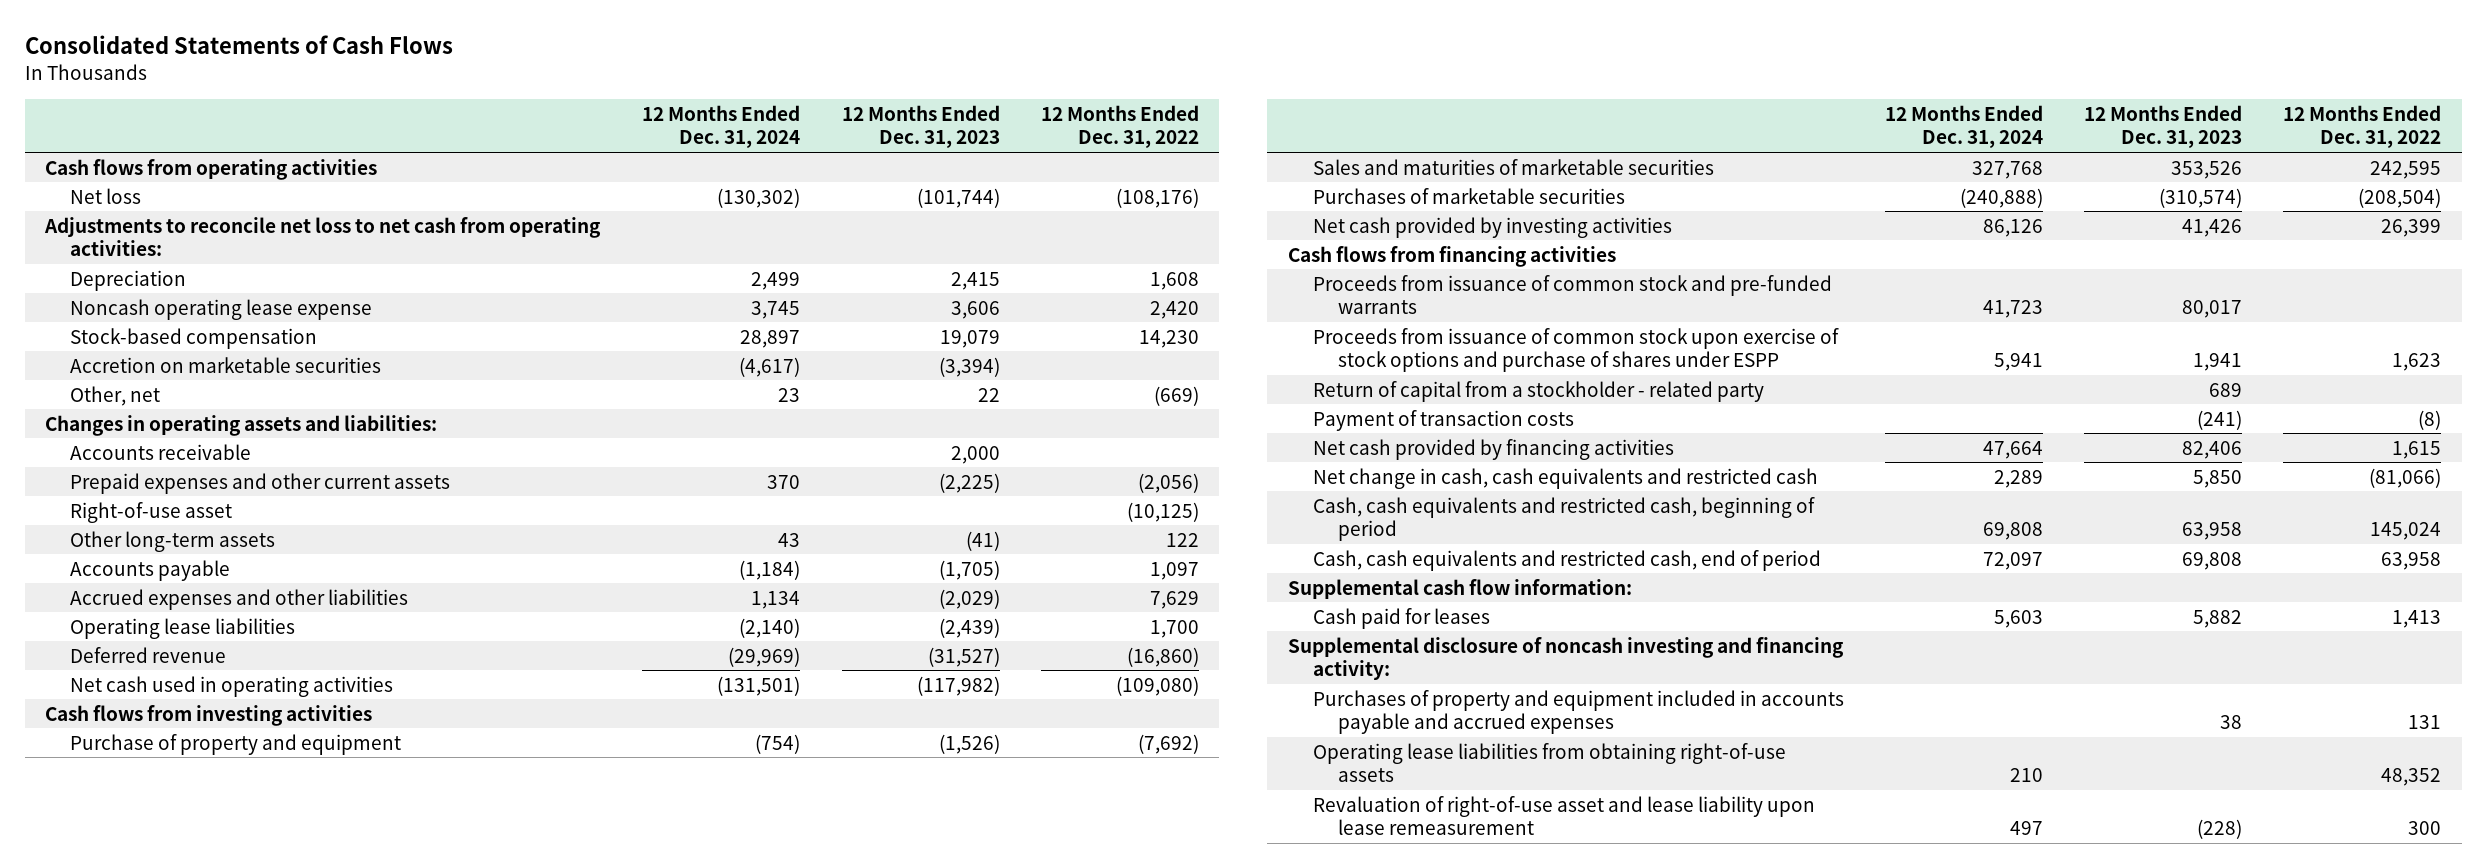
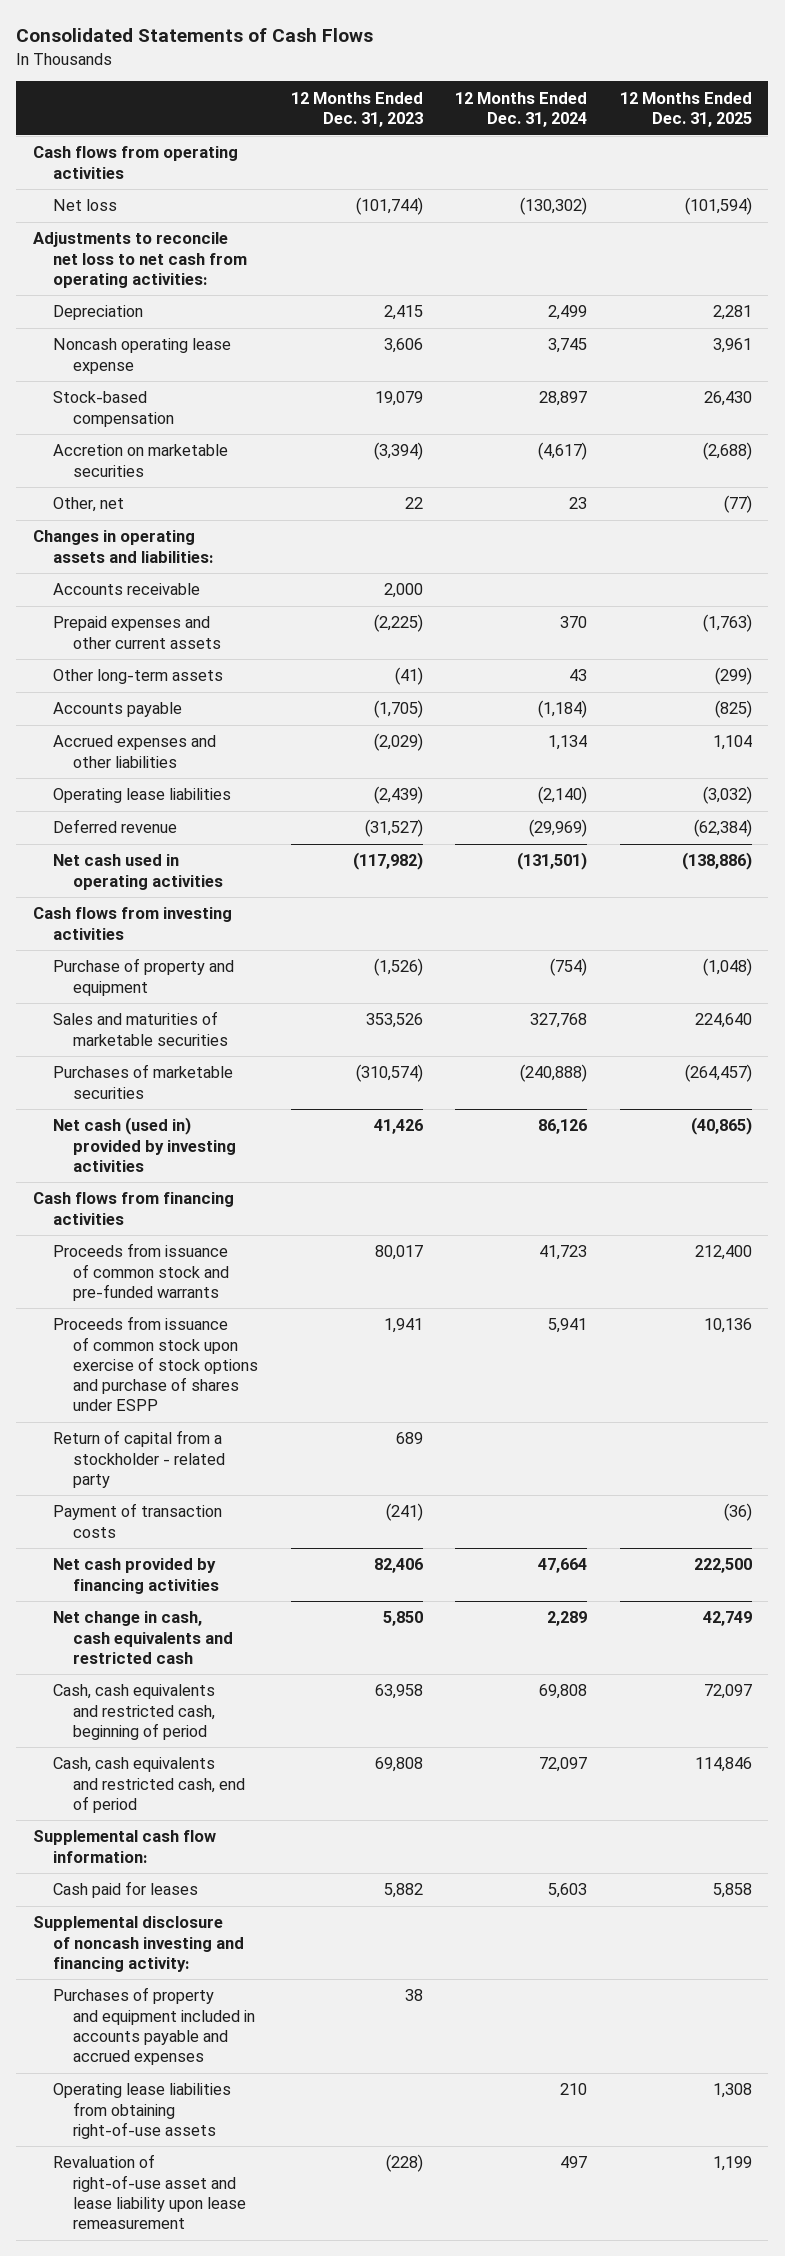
[1040,104,1199,149] 12 Months Ended Dec. 31, 2022 -> none
none -> [620,91,753,128] 12 Months Ended Dec. 31, 2025
[70,501,233,523] Right-of-use asset -> none
[1312,216,1672,238] Net cash provided by investing activities -> [52,1117,236,1172] Net cash (used in) provided by investing activities

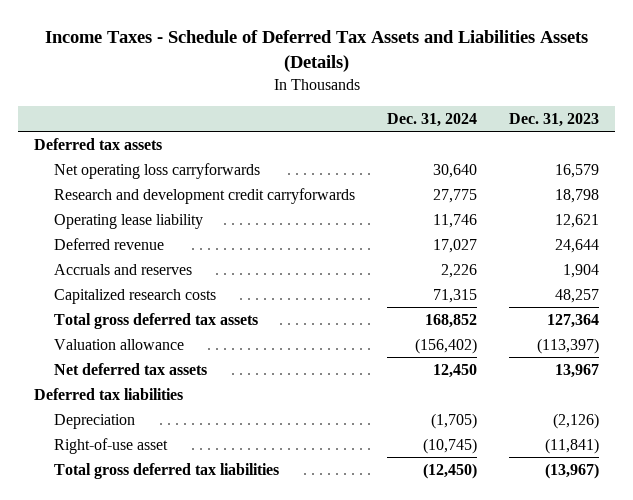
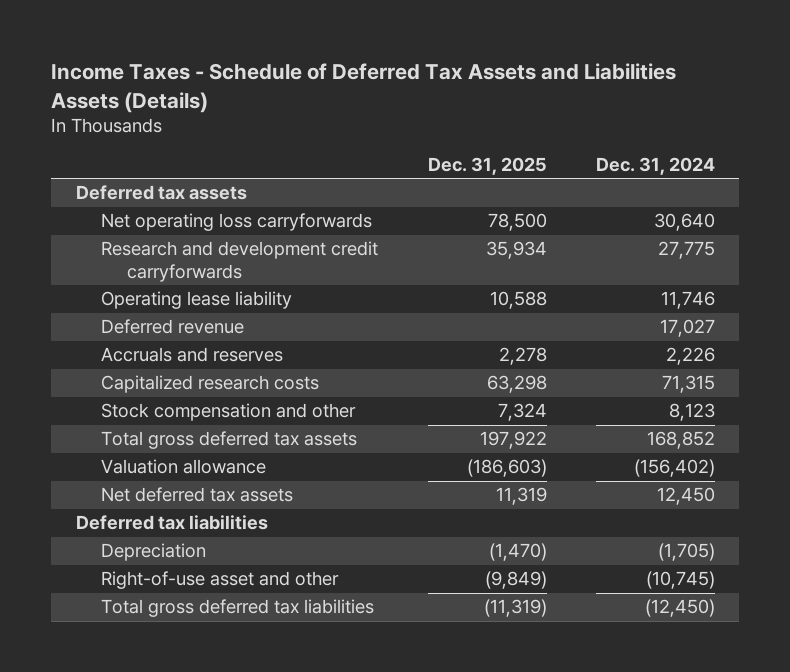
[509,112,600,127] Dec. 31, 2023 -> none
none -> [427,157,547,176] Dec. 31, 2025
none -> [101,403,357,422] Stock compensation and other
[53,437,168,454] Right-of-use asset -> [101,571,340,590] Right-of-use asset and other

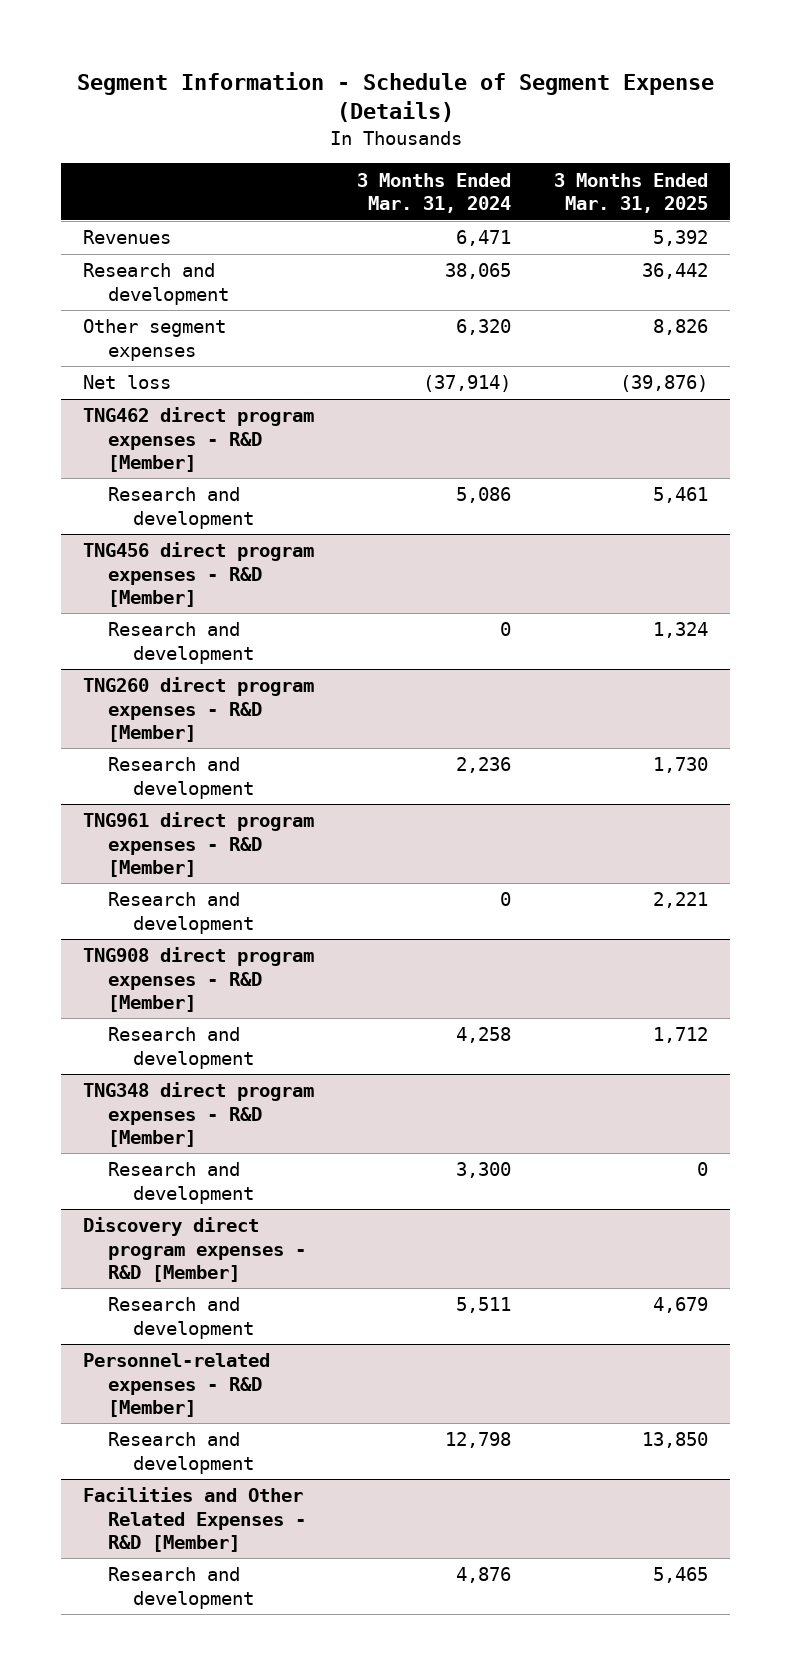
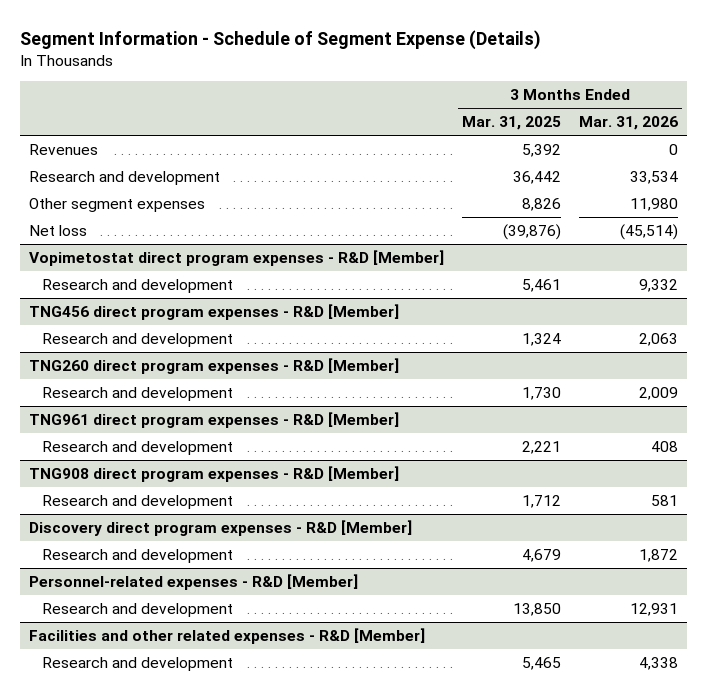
[357,172,512,213] 3 Months Ended Mar. 31, 2024 -> none
none -> [578,116,678,131] Mar. 31, 2026
[82,407,314,472] TNG462 direct program expenses - R&D [Member] -> [29,250,445,267] Vopimetostat direct program expenses - R&D [Member]
[82,1082,314,1147] TNG348 direct program expenses - R&D [Member] -> none
[108,1162,255,1204] Research and development -> none
[82,1487,307,1552] Facilities and Other Related Expenses - R&D [Member] -> [29,628,426,645] Facilities and other related expenses - R&D [Member]

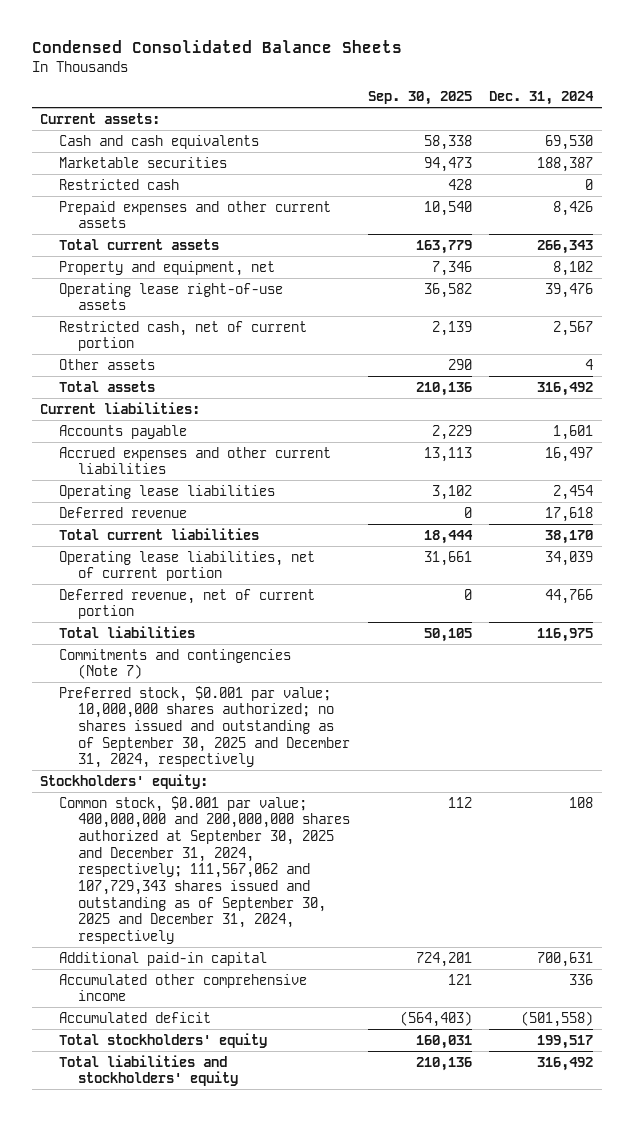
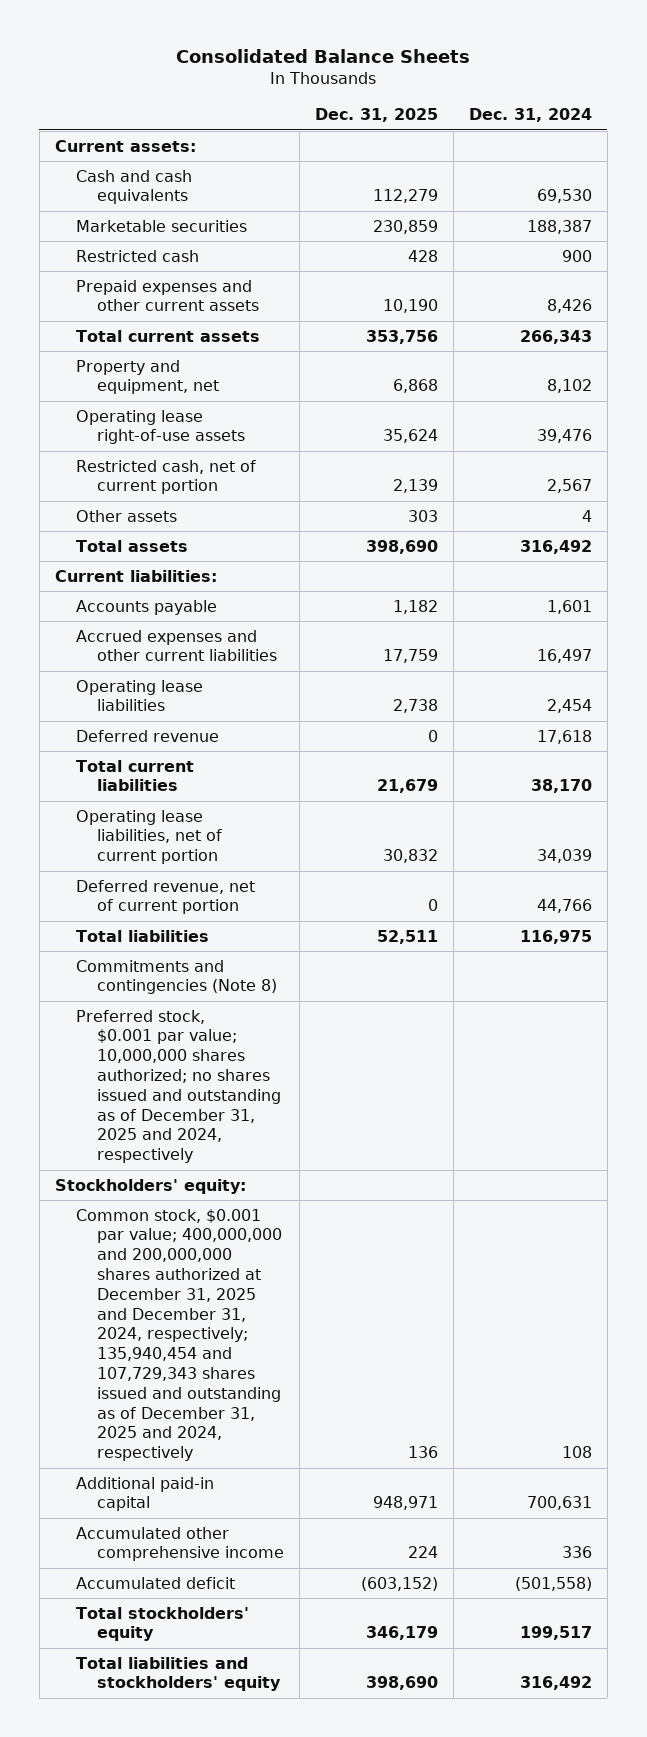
[31,40,402,54] Condensed Consolidated Balance Sheets -> [176,49,471,64] Consolidated Balance Sheets
[367,91,472,106] Sep. 30, 2025 -> none
none -> [314,108,438,123] Dec. 31, 2025
[585,178,594,190] 0 -> [561,249,592,262] 900
[59,648,292,680] Commitments and contingencies (Note 7) -> [75,959,277,995] Commitments and contingencies (Note 8)
[59,685,351,769] Preferred stock, $0.001 par value; 10,000,000 shares authorized; no shares issued and outstanding as of September 30, 2025 and December 31, 2024, respectively -> [75,1009,281,1164] Preferred stock, $0.001 par value; 10,000,000 shares authorized; no shares issued and outstanding as of December 31, 2025 and 2024, respectively
[59,795,351,944] Common stock, $0.001 par value; 400,000,000 and 200,000,000 shares authorized at September 30, 2025 and December 31, 2024, respectively; 111,567,062 and 107,729,343 shares issued and outstanding as of September 30, 2025 and December 31, 2024, respectively -> [75,1208,282,1462] Common stock, $0.001 par value; 400,000,000 and 200,000,000 shares authorized at December 31, 2025 and December 31, 2024, respectively; 135,940,454 and 107,729,343 shares issued and outstanding as of December 31, 2025 and 2024, respectively

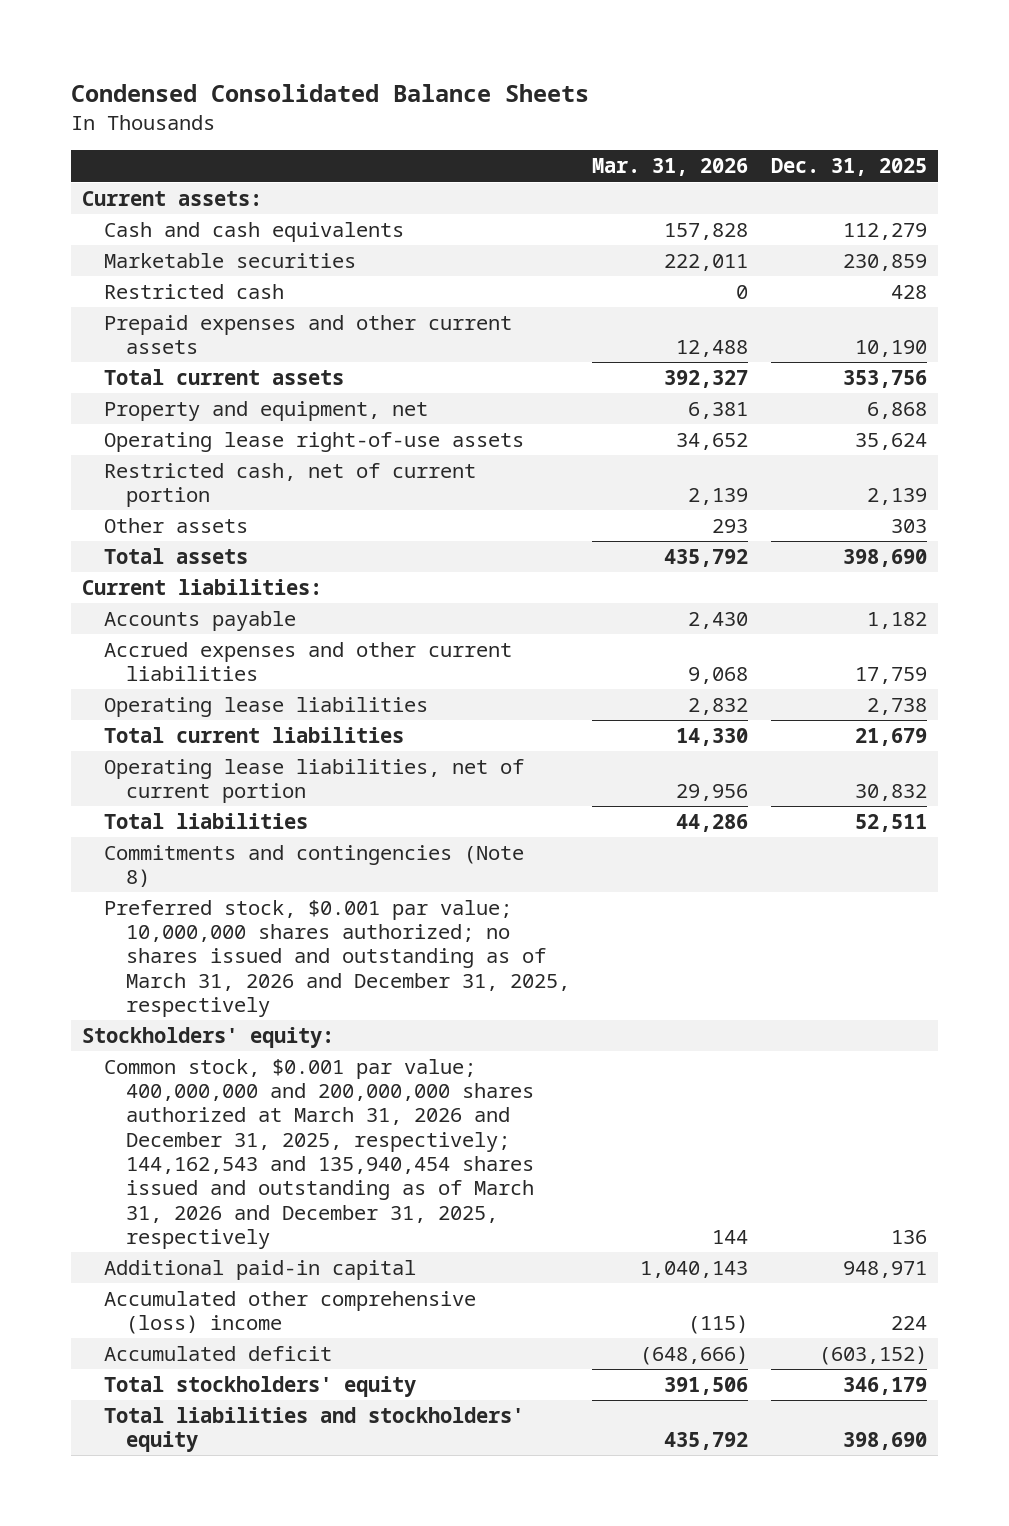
[176,49,471,64] Consolidated Balance Sheets -> [70,84,589,103] Condensed Consolidated Balance Sheets
[468,108,592,123] Dec. 31, 2024 -> none
none -> [592,158,749,177] Mar. 31, 2026
[75,729,219,742] Deferred revenue -> none
[75,879,255,915] Deferred revenue, net of current portion -> none
[75,1009,281,1164] Preferred stock, $0.001 par value; 10,000,000 shares authorized; no shares issued and outstanding as of December 31, 2025 and 2024, respectively -> [103,899,570,1017] Preferred stock, $0.001 par value; 10,000,000 shares authorized; no shares issued and outstanding as of March 31, 2026 and December 31, 2025, respectively
[75,1208,282,1462] Common stock, $0.001 par value; 400,000,000 and 200,000,000 shares authorized at December 31, 2025 and December 31, 2024, respectively; 135,940,454 and 107,729,343 shares issued and outstanding as of December 31, 2025 and 2024, respectively -> [103,1058,534,1249] Common stock, $0.001 par value; 400,000,000 and 200,000,000 shares authorized at March 31, 2026 and December 31, 2025, respectively; 144,162,543 and 135,940,454 shares issued and outstanding as of March 31, 2026 and December 31, 2025, respectively
[75,1526,284,1562] Accumulated other comprehensive income -> [103,1290,476,1335] Accumulated other comprehensive (loss) income

